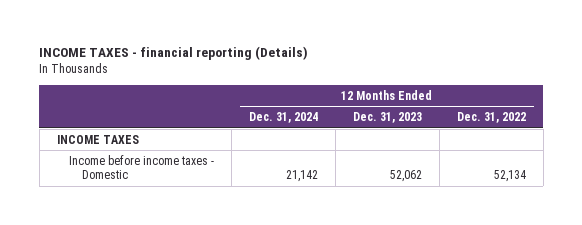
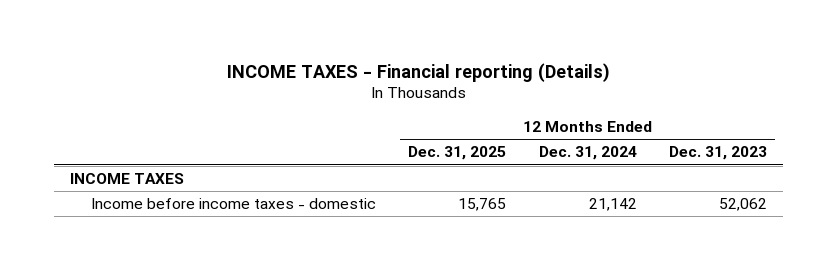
[39,46,309,61] INCOME TAXES - financial reporting (Details) -> [226,62,610,82] INCOME TAXES - Financial reporting (Details)
[456,112,526,124] Dec. 31, 2022 -> none
none -> [408,146,507,161] Dec. 31, 2025
[69,154,215,180] Income before income taxes - Domestic -> [90,198,376,210] Income before income taxes - domestic

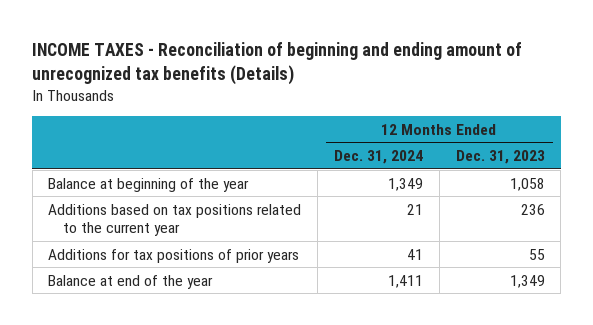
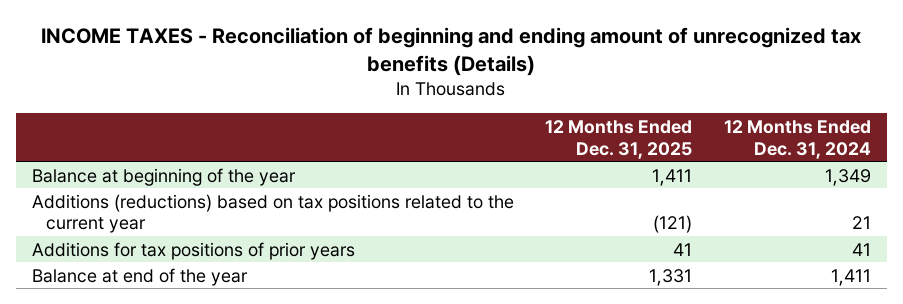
[455,150,545,165] Dec. 31, 2023 -> none
none -> [545,119,693,159] 12 Months Ended Dec. 31, 2025
[48,203,302,237] Additions based on tax positions related to the current year -> [31,193,514,234] Additions (reductions) based on tax positions related to the current year

